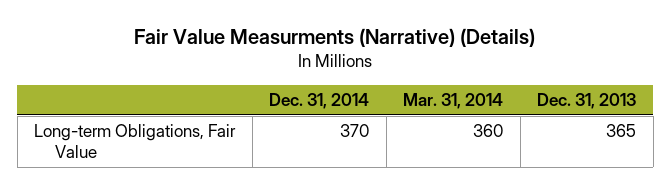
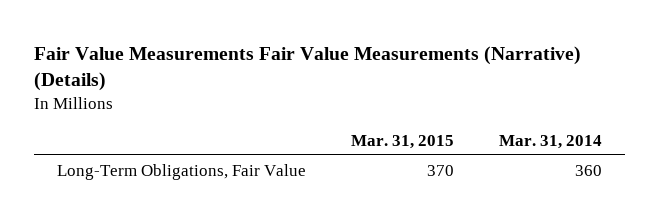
[134,28,536,48] Fair Value Measurments (Narrative) (Details) -> [34,46,582,92] Fair Value Measurements Fair Value Measurements (Narrative) (Details)
[269,93,370,110] Dec. 31, 2014 -> none
[537,93,637,110] Dec. 31, 2013 -> none
none -> [351,134,455,149] Mar. 31, 2015
[34,124,237,158] Long-term Obligations, Fair Value -> [56,163,306,180] Long-Term Obligations, Fair Value

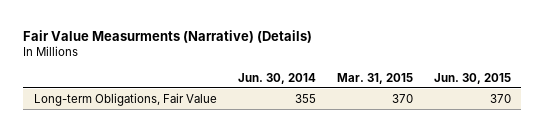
[34,46,582,92] Fair Value Measurements Fair Value Measurements (Narrative) (Details) -> [23,29,313,43] Fair Value Measurments (Narrative) (Details)
[499,134,603,149] Mar. 31, 2014 -> none
none -> [237,72,316,84] Jun. 30, 2014
none -> [433,72,511,84] Jun. 30, 2015
[56,163,306,180] Long-Term Obligations, Fair Value -> [33,93,217,107] Long-term Obligations, Fair Value

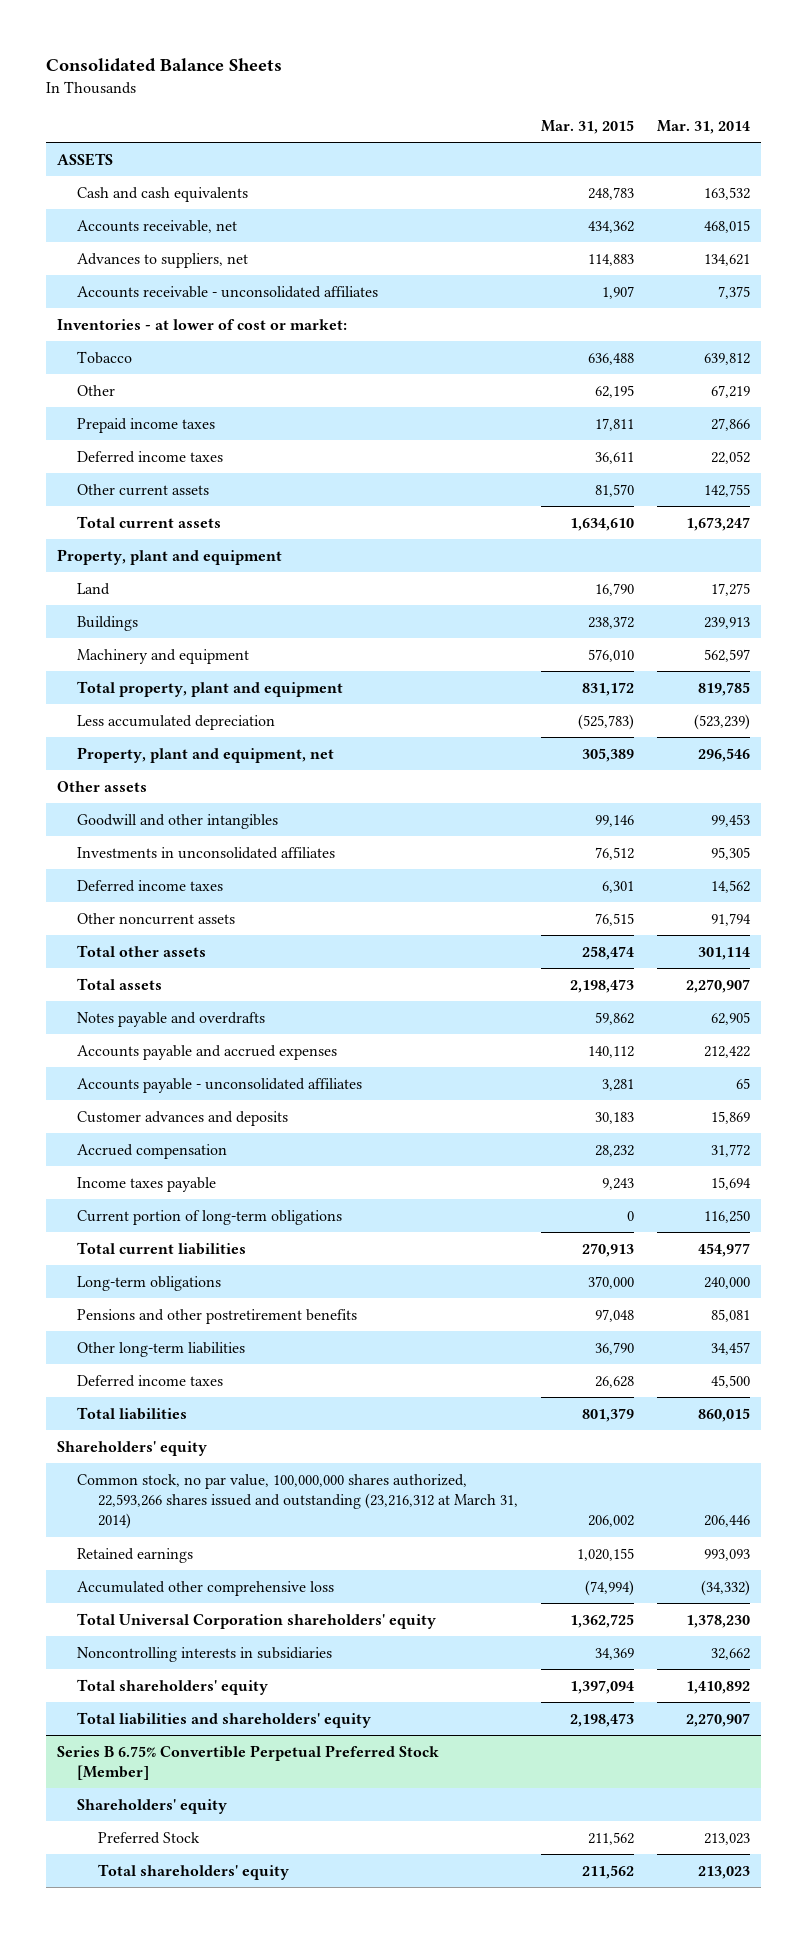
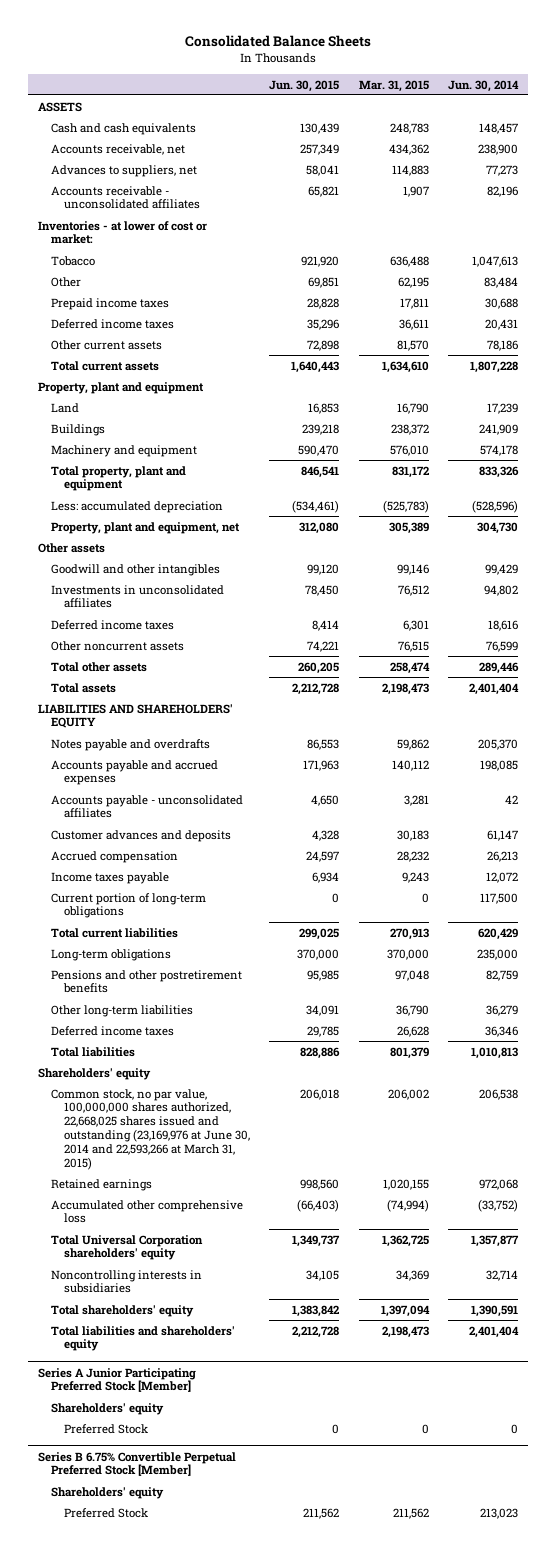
[656,119,750,134] Mar. 31, 2014 -> none
none -> [269,79,340,92] Jun. 30, 2015
none -> [448,79,520,92] Jun. 30, 2014
[77,714,276,730] Less accumulated depreciation -> [50,500,223,513] Less: accumulated depreciation
none -> [37,703,233,729] LIABILITIES AND SHAREHOLDERS' EQUITY
[77,1473,518,1530] Common stock, no par value, 100,000,000 shares authorized, 22,593,266 shares issued and outstanding (23,216,312 at March 31, 2014) -> [50,1088,251,1170] Common stock, no par value, 100,000,000 shares authorized, 22,668,025 shares issued and outstanding (23,169,976 at June 30, 2014 and 22,593,266 at March 31, 2015)
none -> [37,1367,196,1393] Series A Junior Participating Preferred Stock [Member]
none -> [50,1402,164,1415] Shareholders' equity
none -> [64,1423,149,1434] Preferred Stock
[97,1863,289,1880] Total shareholders' equity -> none

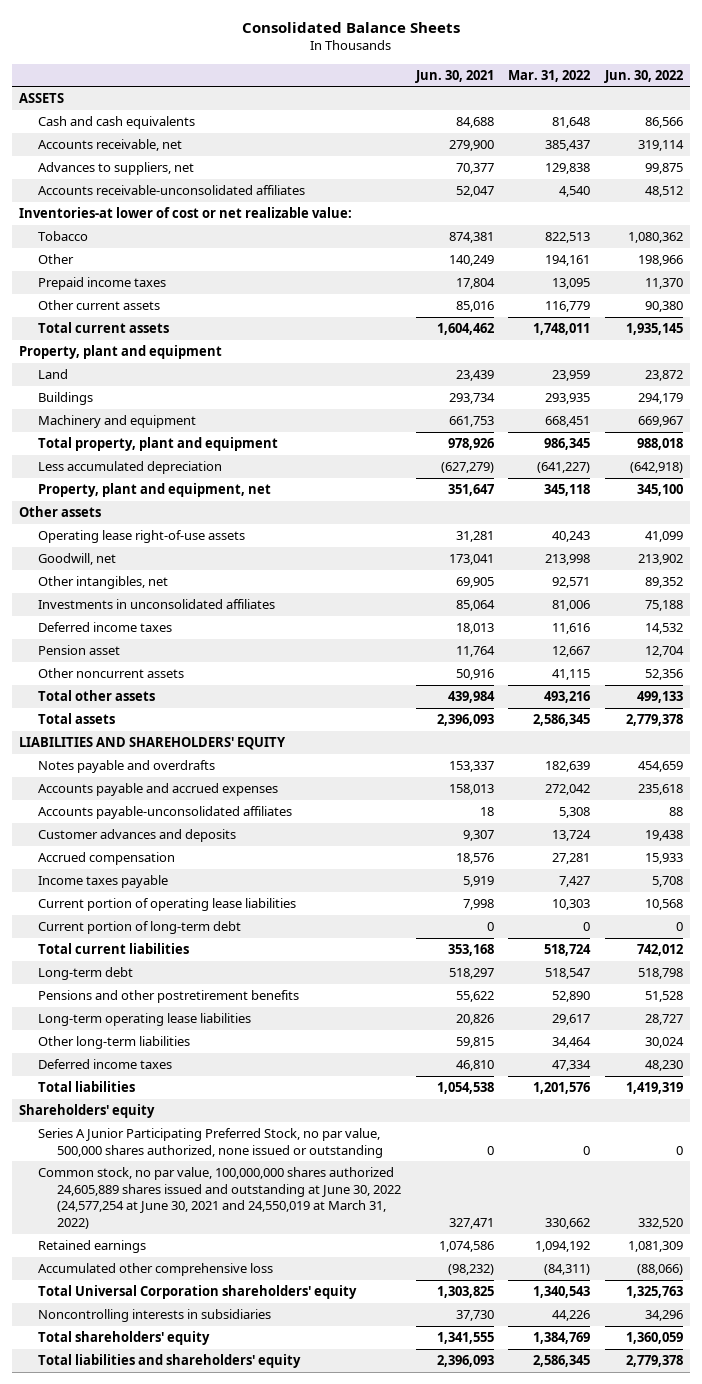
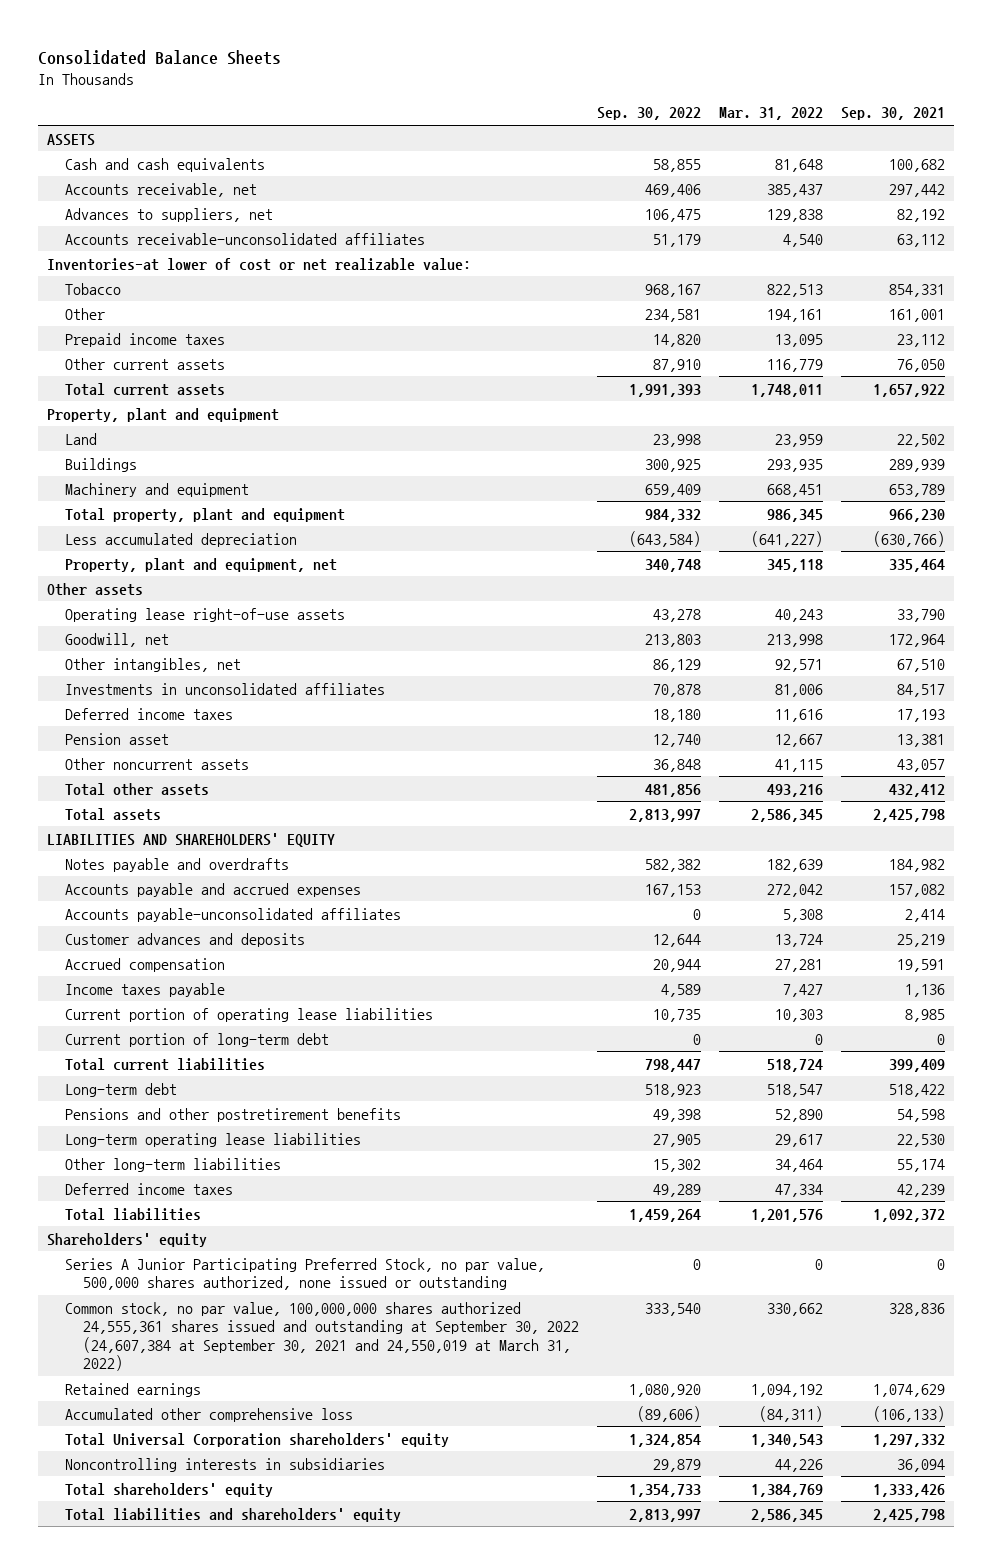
[414,69,494,83] Jun. 30, 2021 -> none
[603,69,683,83] Jun. 30, 2022 -> none
none -> [596,107,701,121] Sep. 30, 2022
none -> [840,107,945,121] Sep. 30, 2021
[38,1167,402,1229] Common stock, no par value, 100,000,000 shares authorized 24,605,889 shares issued and outstanding at June 30, 2022 (24,577,254 at June 30, 2021 and 24,550,019 at March 31, 2022) -> [65,1301,579,1372] Common stock, no par value, 100,000,000 shares authorized 24,555,361 shares issued and outstanding at September 30, 2022 (24,607,384 at September 30, 2021 and 24,550,019 at March 31, 2022)

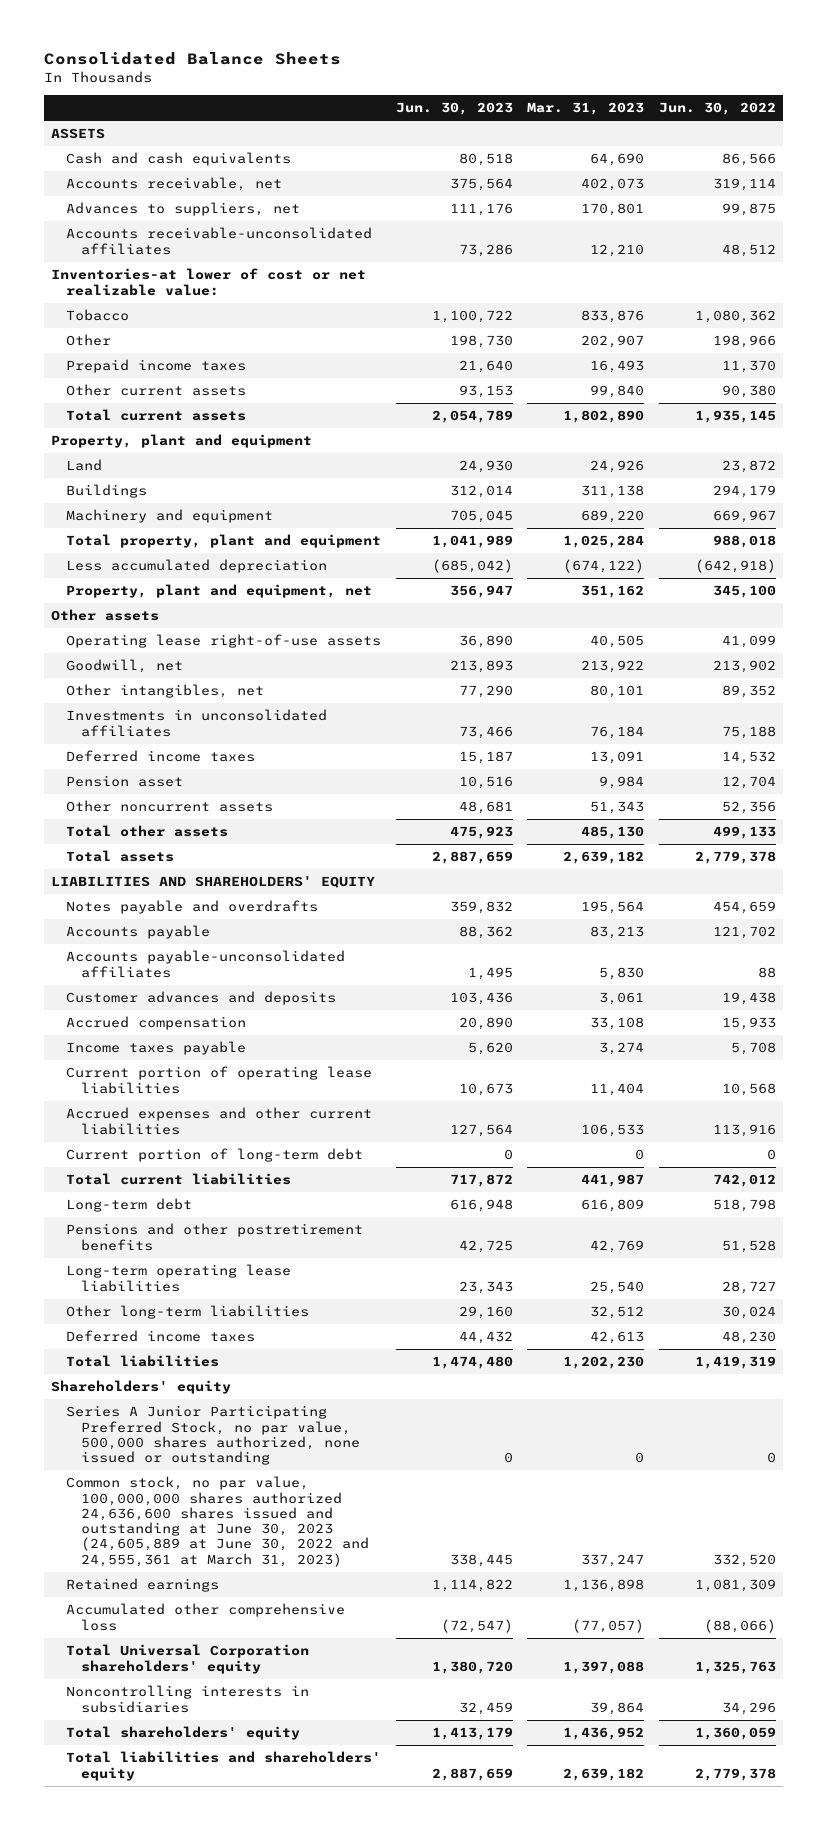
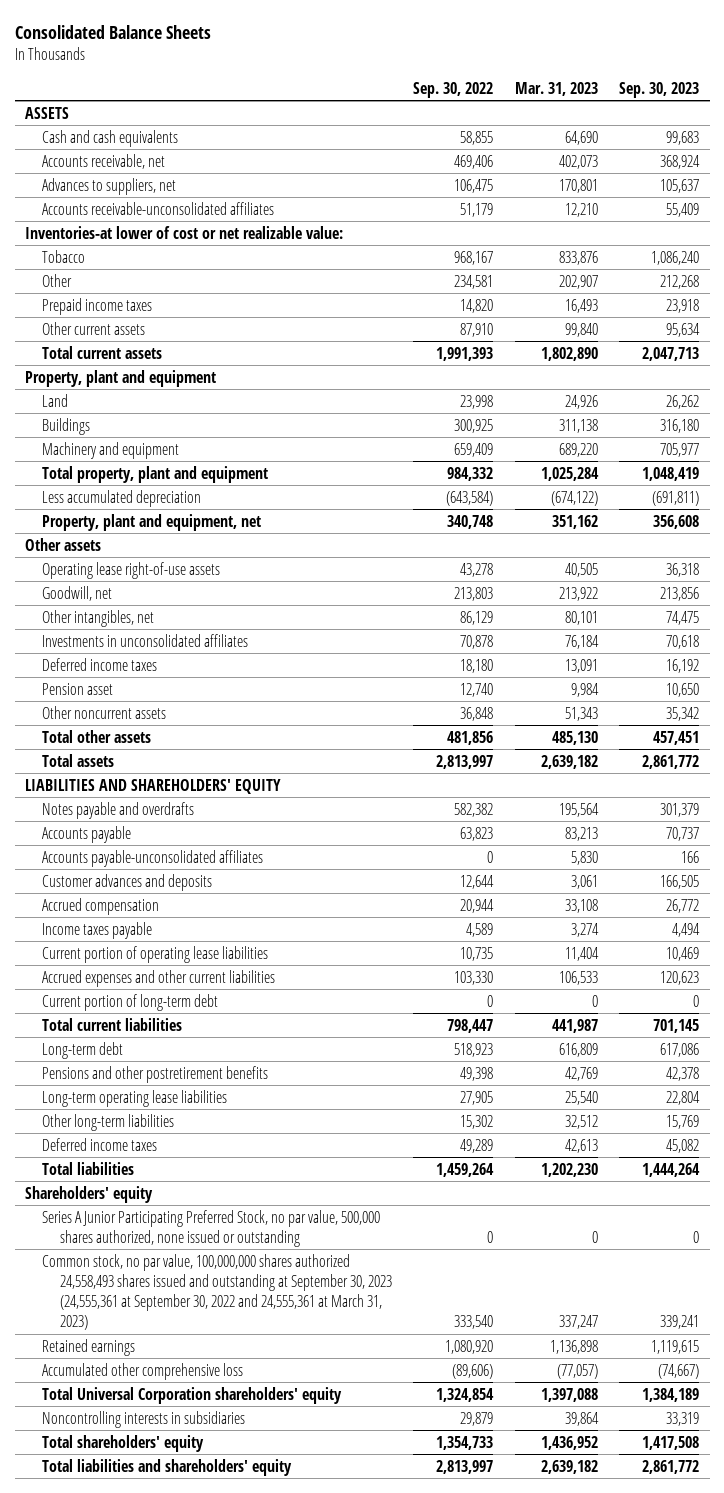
[395,102,513,116] Jun. 30, 2023 -> none
[659,102,777,116] Jun. 30, 2022 -> none
none -> [413,81,494,98] Sep. 30, 2022
none -> [618,81,699,98] Sep. 30, 2023
[66,1476,370,1567] Common stock, no par value, 100,000,000 shares authorized 24,636,600 shares issued and outstanding at June 30, 2023 (24,605,889 at June 30, 2022 and 24,555,361 at March 31, 2023) -> [42,1253,392,1331] Common stock, no par value, 100,000,000 shares authorized 24,558,493 shares issued and outstanding at September 30, 2023 (24,555,361 at September 30, 2022 and 24,555,361 at March 31, 2023)

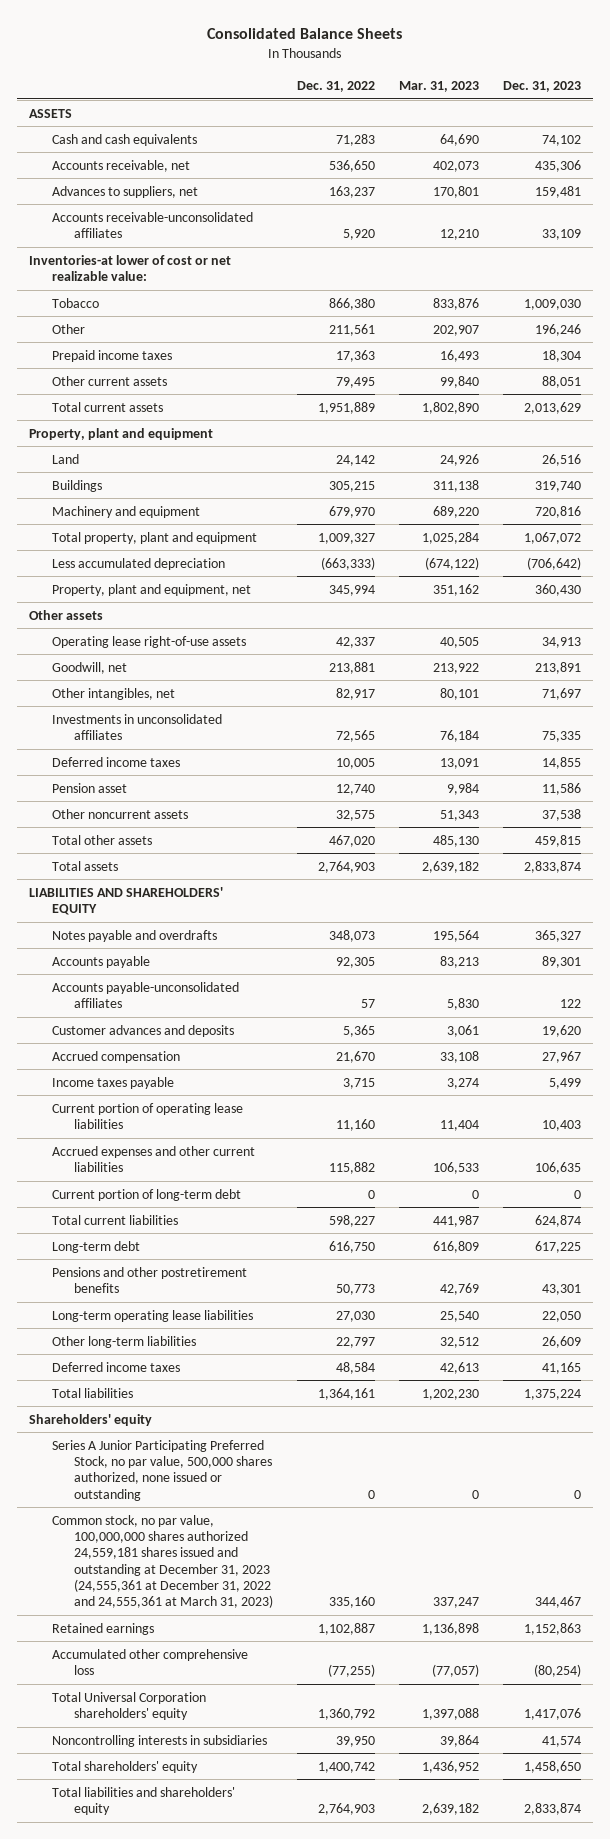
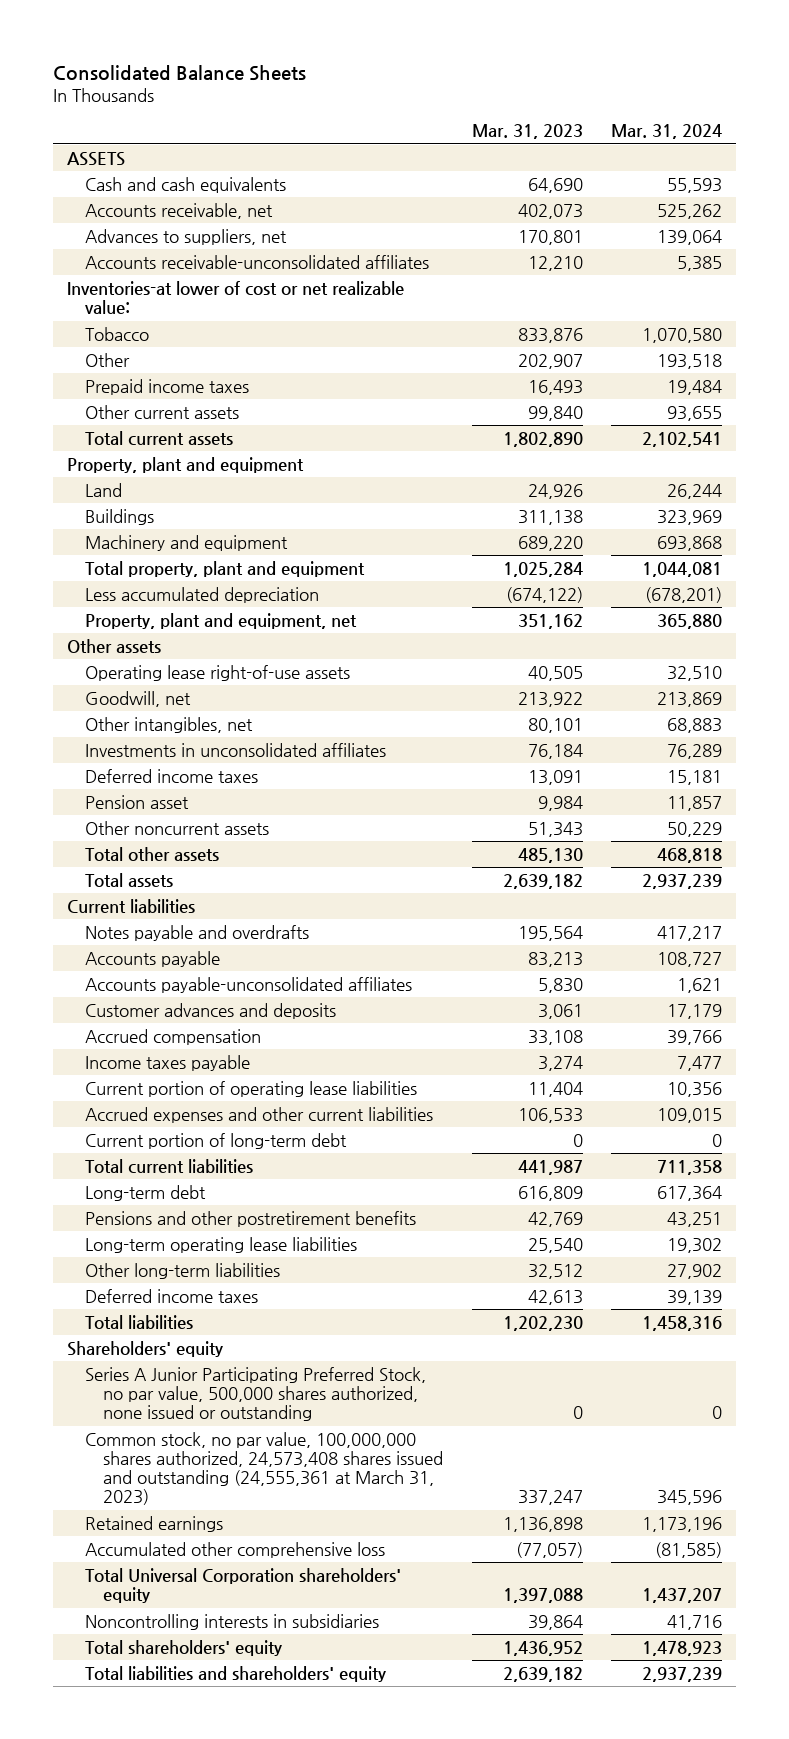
[296,81,375,93] Dec. 31, 2022 -> none
[502,81,581,93] Dec. 31, 2023 -> none
none -> [611,124,723,140] Mar. 31, 2024
[29,886,224,916] LIABILITIES AND SHAREHOLDERS' EQUITY -> none
none -> [67,898,196,913] Current liabilities
[51,1514,273,1609] Common stock, no par value, 100,000,000 shares authorized 24,559,181 shares issued and outstanding at December 31, 2023 (24,555,361 at December 31, 2022 and 24,555,361 at March 31, 2023) -> [85,1431,444,1506] Common stock, no par value, 100,000,000 shares authorized, 24,573,408 shares issued and outstanding (24,555,361 at March 31, 2023)

